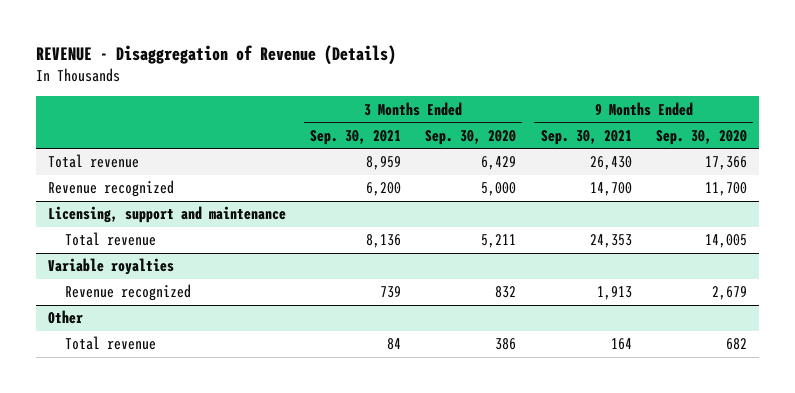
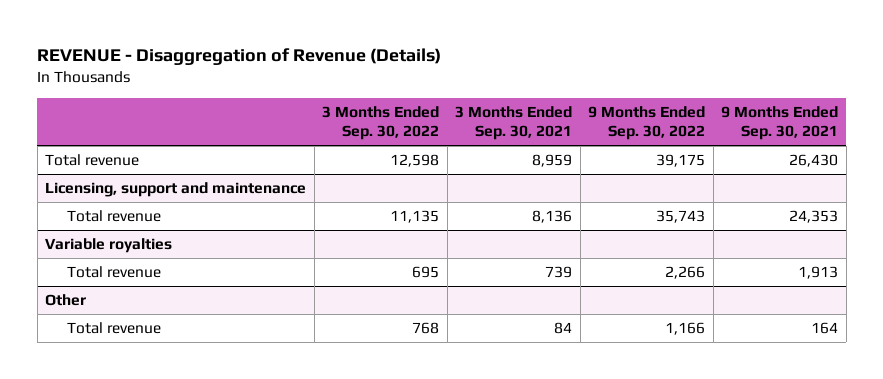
[425,129,517,145] Sep. 30, 2020 -> none
[655,129,747,145] Sep. 30, 2020 -> none
none -> [322,105,440,141] 3 Months Ended Sep. 30, 2022
none -> [588,105,706,141] 9 Months Ended Sep. 30, 2022
[47,180,174,198] Revenue recognized -> none
[64,284,191,302] Revenue recognized -> [67,265,162,278] Total revenue

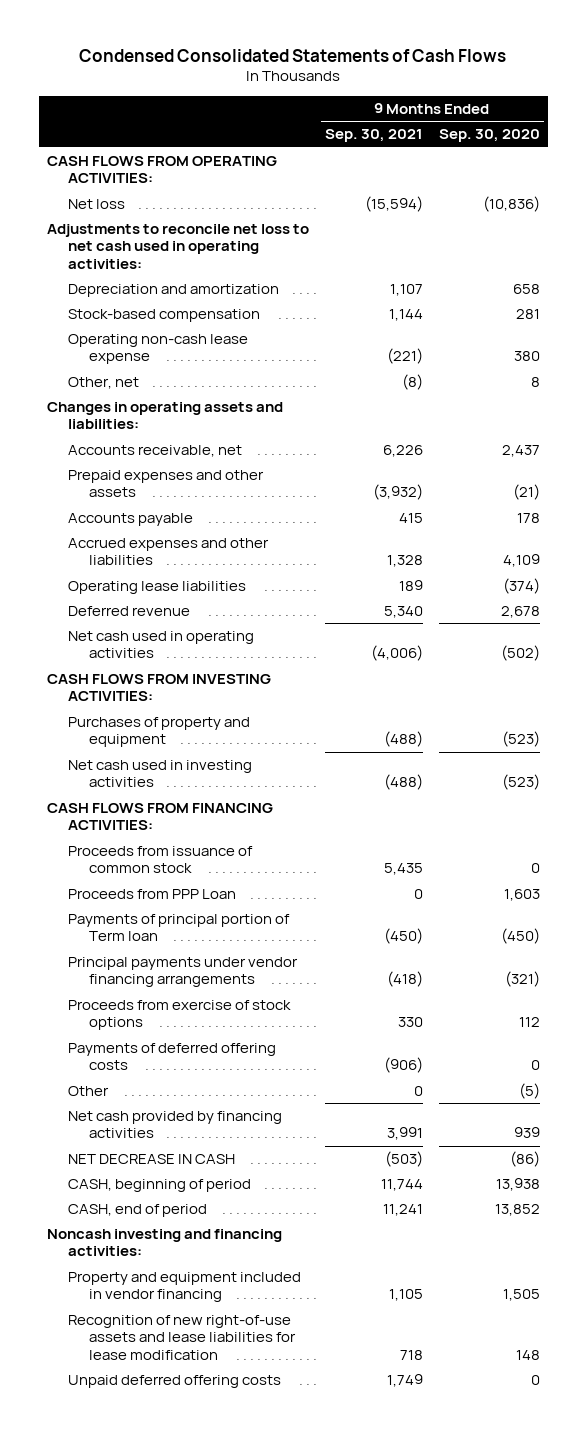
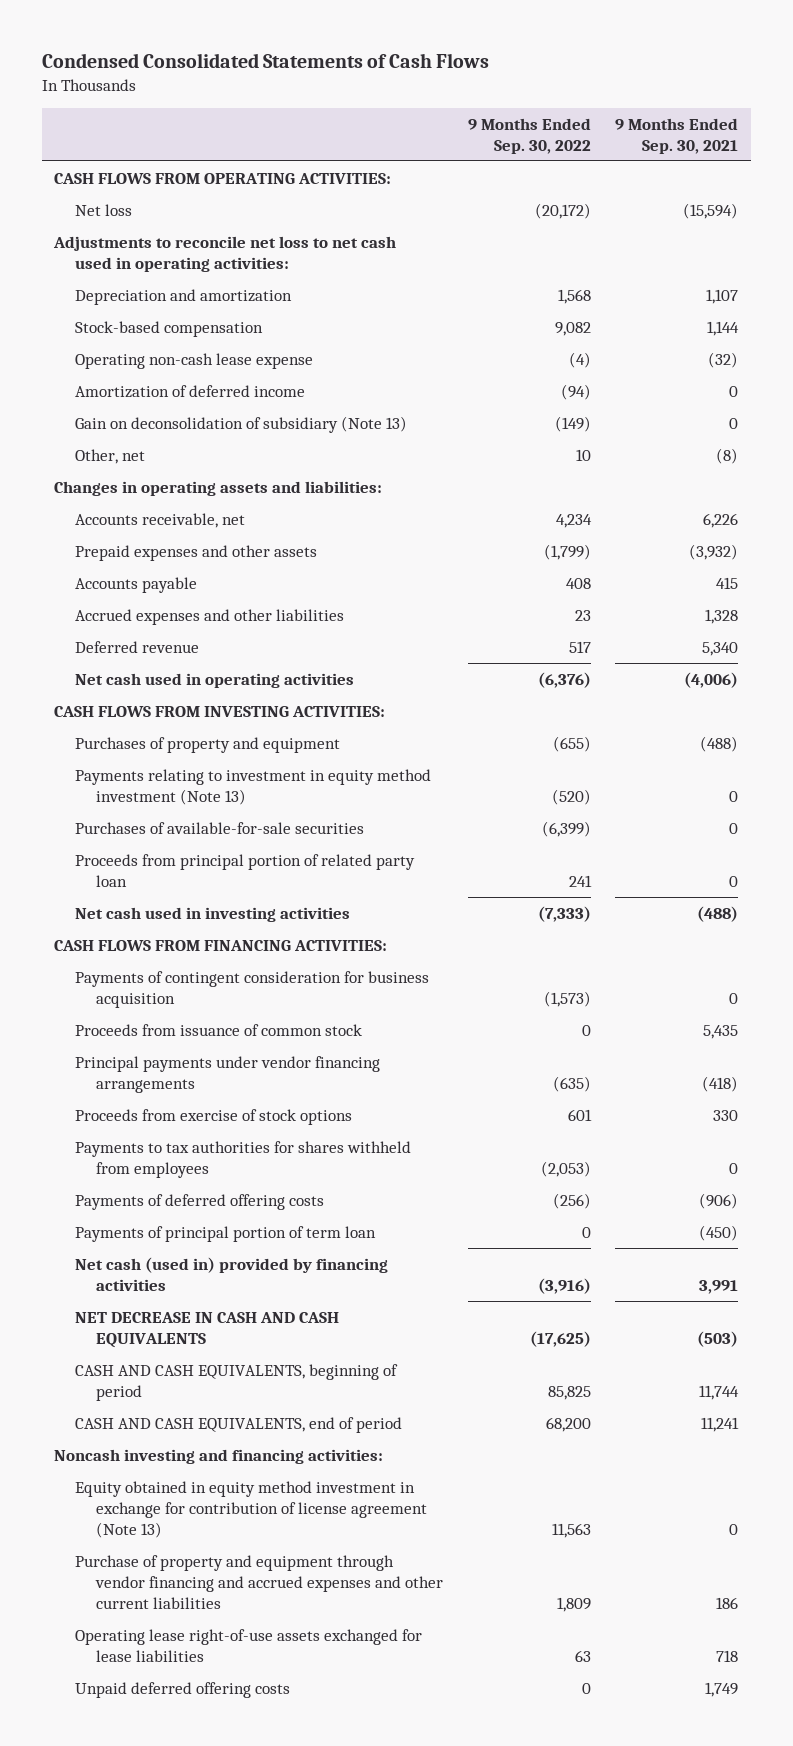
[438,129,540,143] Sep. 30, 2020 -> none
none -> [467,117,591,154] 9 Months Ended Sep. 30, 2022
[386,348,423,365] (221) -> [708,351,739,368] (32)
none -> [75,384,306,398] Amortization of deferred income
none -> [75,415,408,433] Gain on deconsolidation of subsidiary (Note 13)
[68,580,247,594] Operating lease liabilities -> none
none -> [75,768,432,805] Payments relating to investment in equity method investment (Note 13)
none -> [75,821,365,834] Purchases of available-for-sale securities
none -> [75,853,416,887] Proceeds from principal portion of related party loan
none -> [75,970,430,1008] Payments of contingent consideration for business acquisition
[68,888,237,899] Proceeds from PPP Loan -> none
[68,913,291,942] Payments of principal portion of Term loan -> none
none -> [75,1140,412,1178] Payments to tax authorities for shares withheld from employees
[68,1085,110,1096] Other -> none
none -> [75,1225,377,1242] Payments of principal portion of term loan
[68,1110,283,1139] Net cash provided by financing activities -> [75,1256,389,1291] Net cash (used in) provided by financing activities
[68,1153,236,1164] NET DECREASE IN CASH -> [75,1311,340,1348] NET DECREASE IN CASH AND CASH EQUIVALENTS
[68,1178,252,1192] CASH, beginning of period -> [75,1363,399,1401] CASH AND CASH EQUIVALENTS, beginning of period
[68,1203,208,1217] CASH, end of period -> [75,1416,403,1433] CASH AND CASH EQUIVALENTS, end of period
none -> [75,1480,428,1538] Equity obtained in equity method investment in exchange for contribution of license agreement (Note 13)
[68,1271,302,1303] Property and equipment included in vendor financing -> [75,1554,444,1609] Purchase of property and equipment through vendor financing and accrued expenses and other current liabilities
[388,1289,423,1302] 1,105 -> [716,1596,739,1609] 186
[68,1314,297,1360] Recognition of new right-of-use assets and lease liabilities for lease modification -> [75,1628,423,1662] Operating lease right-of-use assets exchanged for lease liabilities

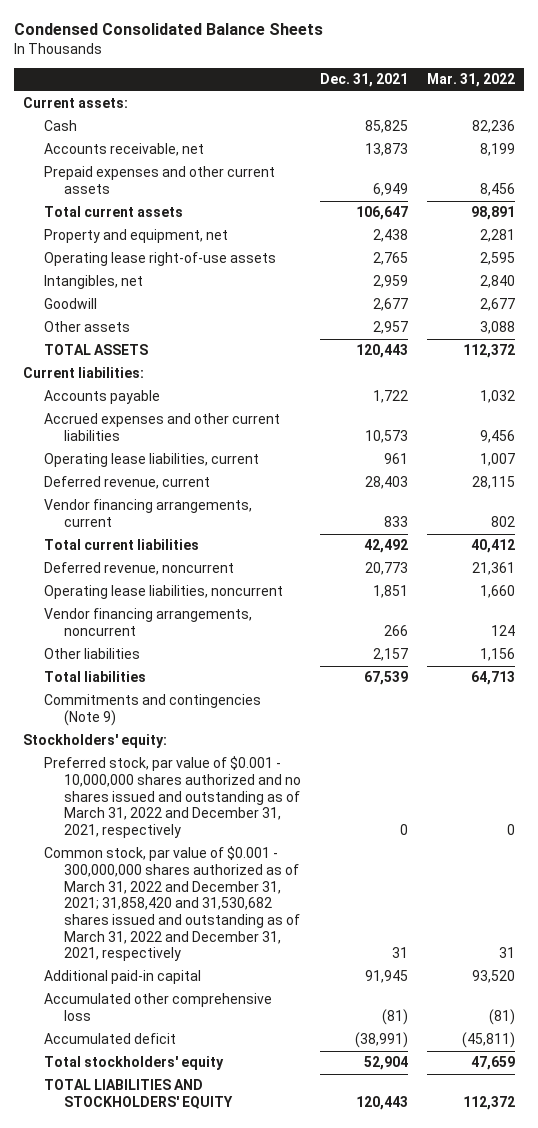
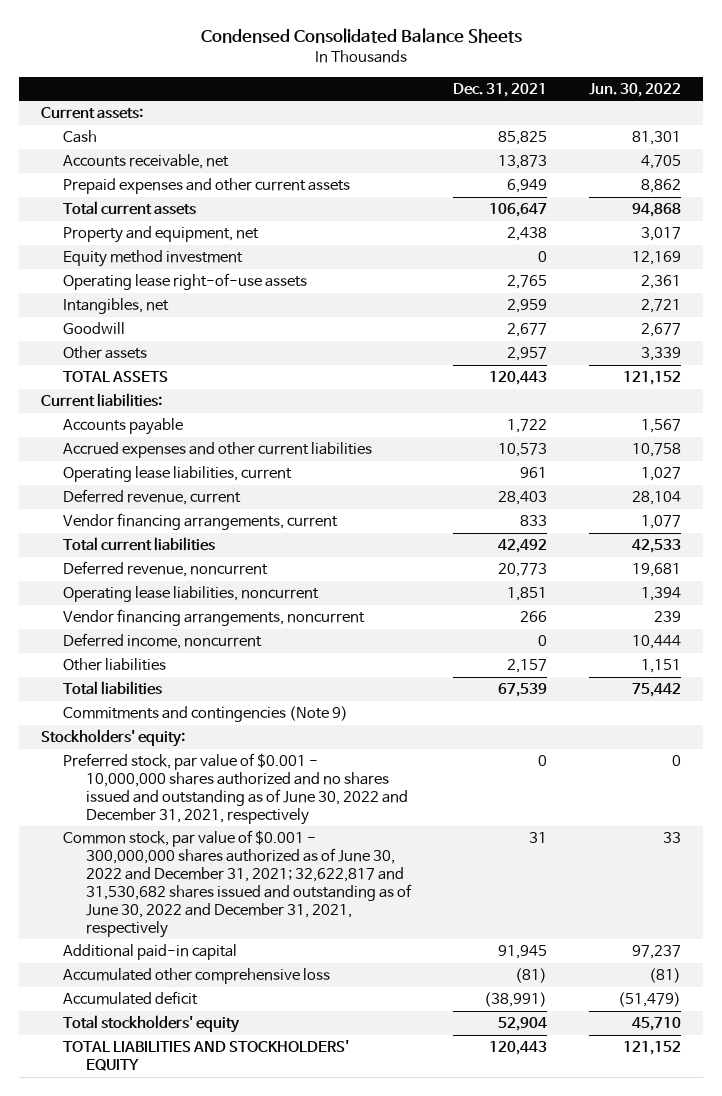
[426,73,515,88] Mar. 31, 2022 -> none
none -> [589,82,682,97] Jun. 30, 2022
none -> [63,250,244,268] Equity method investment
none -> [63,633,263,650] Deferred income, noncurrent
[43,756,302,838] Preferred stock, par value of $0.001 - 10,000,000 shares authorized and no shares issued and outstanding as of March 31, 2022 and December 31, 2021, respectively -> [63,753,408,825] Preferred stock, par value of $0.001 - 10,000,000 shares authorized and no shares issued and outstanding as of June 30, 2022 and December 31, 2021, respectively
[43,846,301,962] Common stock, par value of $0.001 - 300,000,000 shares authorized as of March 31, 2022 and December 31, 2021; 31,858,420 and 31,530,682 shares issued and outstanding as of March 31, 2022 and December 31, 2021, respectively -> [63,830,412,938] Common stock, par value of $0.001 - 300,000,000 shares authorized as of June 30, 2022 and December 31, 2021; 32,622,817 and 31,530,682 shares issued and outstanding as of June 30, 2022 and December 31, 2021, respectively

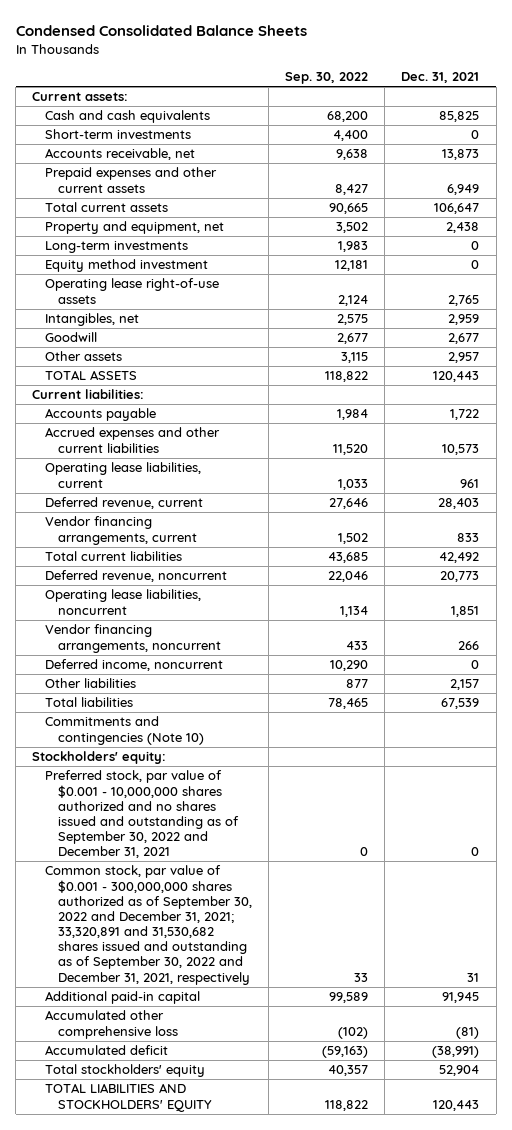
[589,82,682,97] Jun. 30, 2022 -> none
none -> [285,72,369,85] Sep. 30, 2022
[63,130,98,144] Cash -> [44,110,210,124] Cash and cash equivalents
none -> [44,129,191,140] Short-term investments
none -> [44,241,188,254] Long-term investments
[63,706,349,723] Commitments and contingencies (Note 9) -> [44,716,204,745] Commitments and contingencies (Note 10)
[63,753,408,825] Preferred stock, par value of $0.001 - 10,000,000 shares authorized and no shares issued and outstanding as of June 30, 2022 and December 31, 2021, respectively -> [44,770,239,859] Preferred stock, par value of $0.001 - 10,000,000 shares authorized and no shares issued and outstanding as of September 30, 2022 and December 31, 2021
[63,830,412,938] Common stock, par value of $0.001 - 300,000,000 shares authorized as of June 30, 2022 and December 31, 2021; 32,622,817 and 31,530,682 shares issued and outstanding as of June 30, 2022 and December 31, 2021, respectively -> [44,865,252,985] Common stock, par value of $0.001 - 300,000,000 shares authorized as of September 30, 2022 and December 31, 2021; 33,320,891 and 31,530,682 shares issued and outstanding as of September 30, 2022 and December 31, 2021, respectively

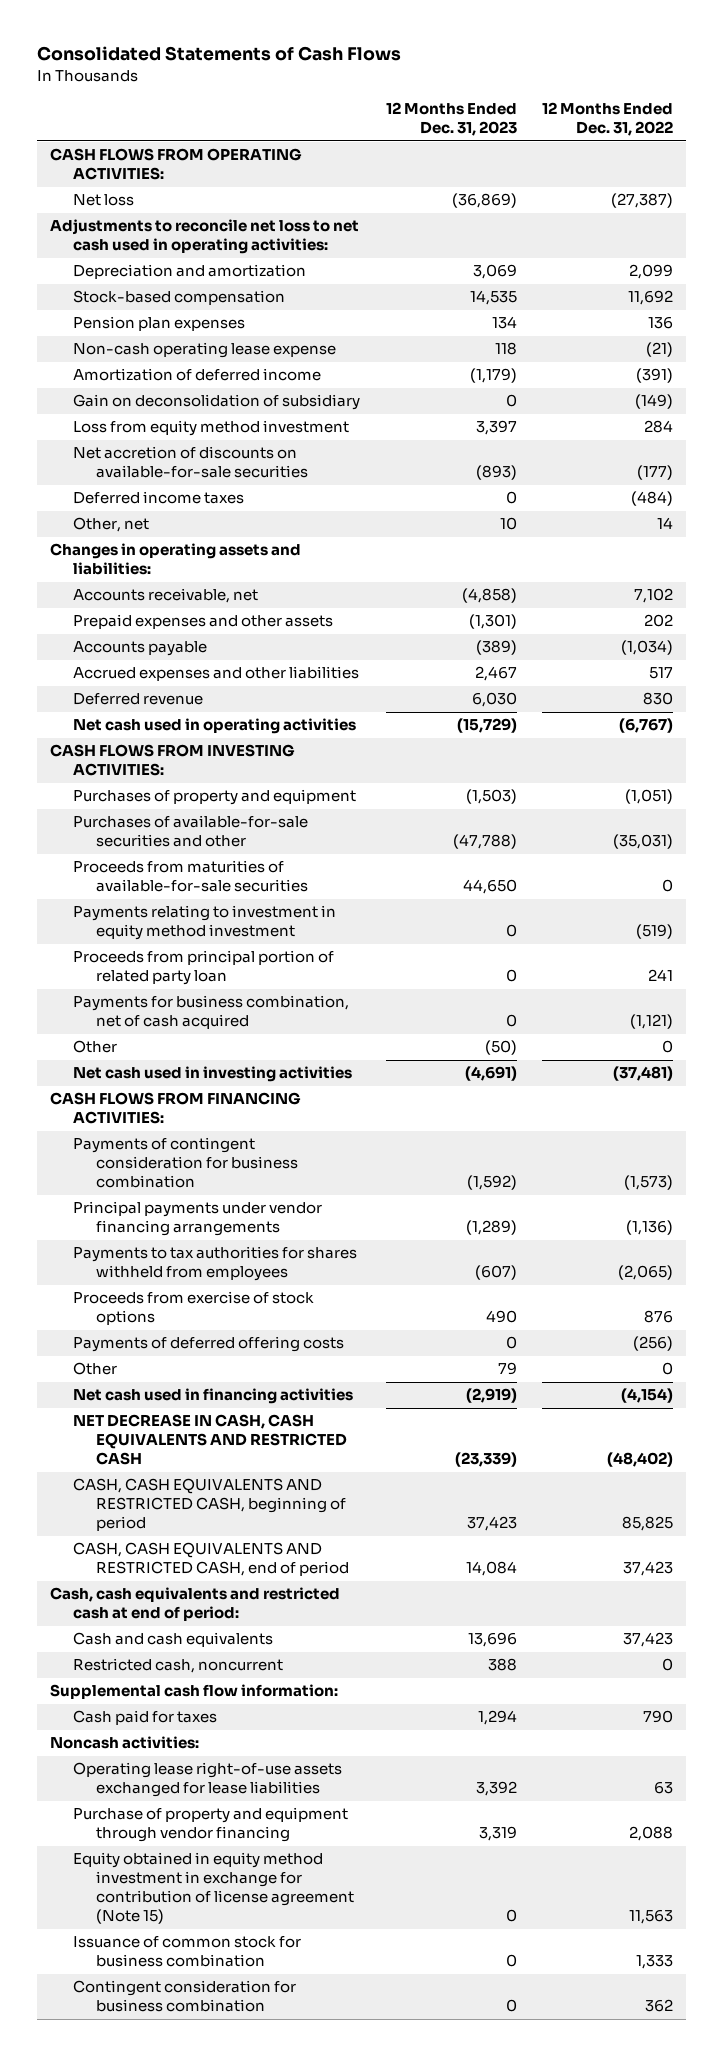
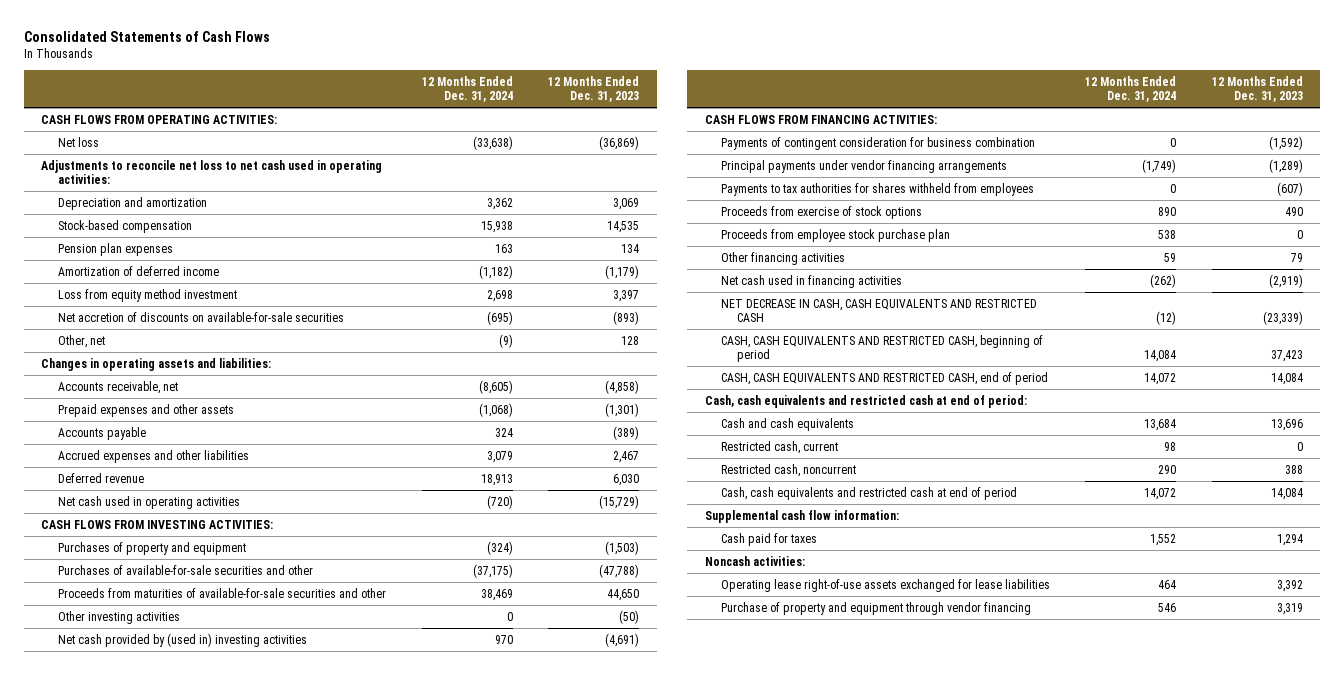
[542,102,674,137] 12 Months Ended Dec. 31, 2022 -> none
none -> [422,76,514,103] 12 Months Ended Dec. 31, 2024
[72,342,336,359] Non-cash operating lease expense -> none
[72,394,360,411] Gain on deconsolidation of subsidiary -> none
[72,491,244,505] Deferred income taxes -> none
[499,517,517,531] 10 -> [621,335,640,345] 128
[72,905,336,941] Payments relating to investment in equity method investment -> none
[72,950,334,986] Proceeds from principal portion of related party loan -> none
[72,995,349,1030] Payments for business combination, net of cash acquired -> none
[72,860,309,893] Proceeds from maturities of available-for-sale securities -> [57,587,386,598] Proceeds from maturities of available-for-sale securities and other
[72,1040,117,1054] Other -> [57,610,180,624] Other investing activities
[72,1066,352,1083] Net cash used in investing activities -> [57,632,307,647] Net cash provided by (used in) investing activities
[72,1336,344,1353] Payments of deferred offering costs -> none
none -> [721,228,951,242] Proceeds from employee stock purchase plan
[72,1362,117,1376] Other -> [721,251,846,265] Other financing activities
none -> [721,440,839,454] Restricted cash, current
none -> [721,486,1018,500] Cash, cash equivalents and restricted cash at end of period
[72,1852,355,1925] Equity obtained in equity method investment in exchange for contribution of license agreement (Note 15) -> none
[72,1936,301,1968] Issuance of common stock for business combination -> none
[72,1980,296,2013] Contingent consideration for business combination -> none

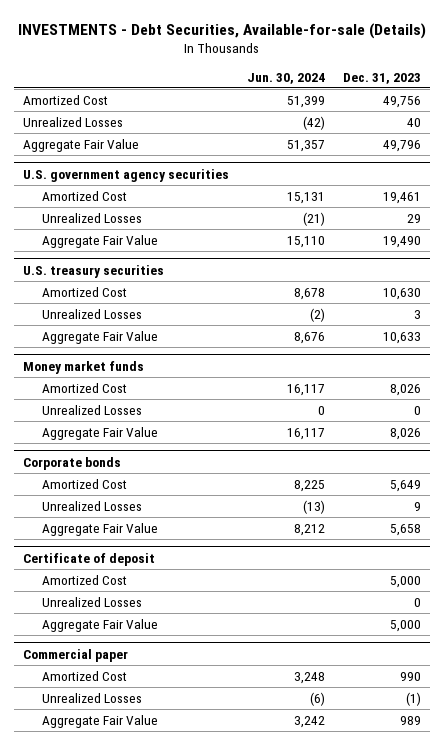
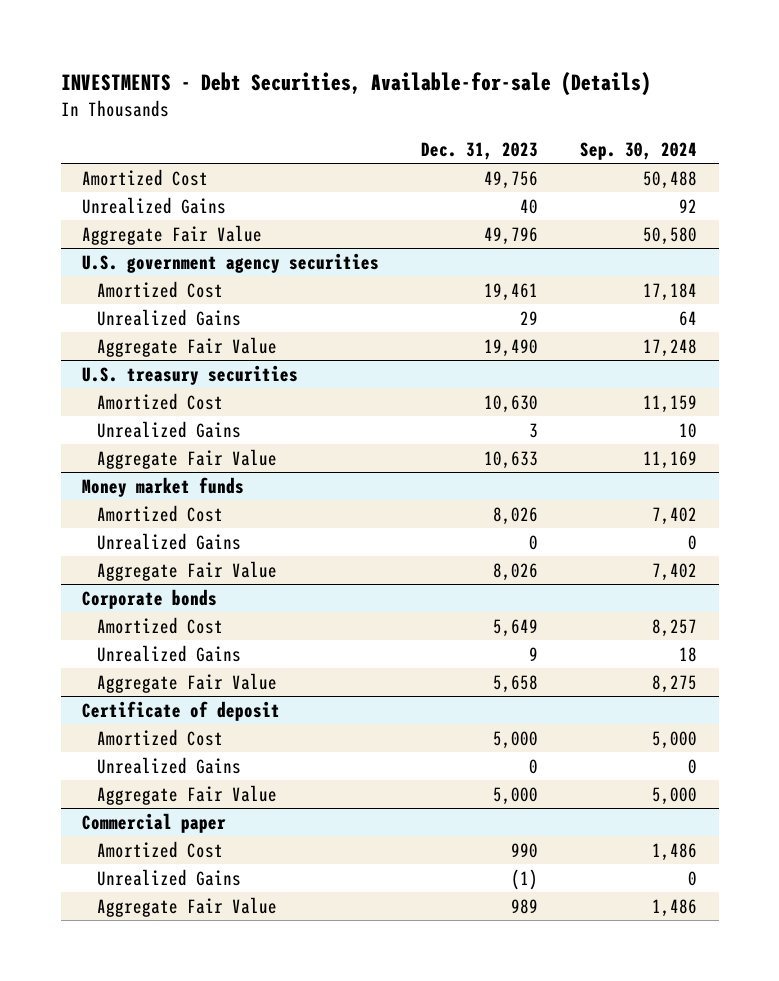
[247,72,326,84] Jun. 30, 2024 -> none
none -> [580,141,698,160] Sep. 30, 2024
[23,116,124,127] Unrealized Losses -> [81,196,226,214] Unrealized Gains
[42,212,143,223] Unrealized Losses -> [96,308,241,326] Unrealized Gains
[42,308,143,319] Unrealized Losses -> [96,420,241,438] Unrealized Gains
[42,404,143,415] Unrealized Losses -> [96,532,241,550] Unrealized Gains
[42,500,143,511] Unrealized Losses -> [96,644,241,662] Unrealized Gains
[42,596,143,607] Unrealized Losses -> [96,756,241,774] Unrealized Gains
[42,692,143,703] Unrealized Losses -> [96,868,241,886] Unrealized Gains

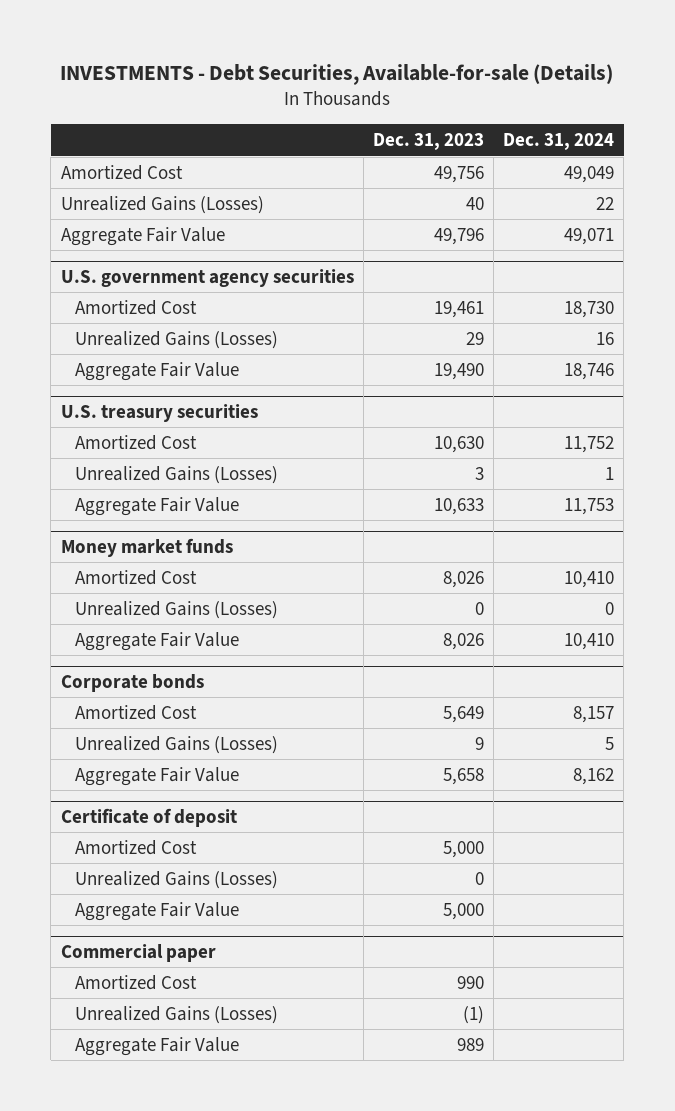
[580,141,698,160] Sep. 30, 2024 -> none
none -> [503,133,615,151] Dec. 31, 2024
[81,196,226,214] Unrealized Gains -> [60,195,264,214] Unrealized Gains (Losses)
[96,308,241,326] Unrealized Gains -> [75,330,279,349] Unrealized Gains (Losses)
[96,420,241,438] Unrealized Gains -> [75,465,279,484] Unrealized Gains (Losses)
[96,532,241,550] Unrealized Gains -> [75,600,279,619] Unrealized Gains (Losses)
[96,644,241,662] Unrealized Gains -> [75,735,279,754] Unrealized Gains (Losses)
[96,756,241,774] Unrealized Gains -> [75,870,279,889] Unrealized Gains (Losses)
[96,868,241,886] Unrealized Gains -> [75,1005,279,1024] Unrealized Gains (Losses)

